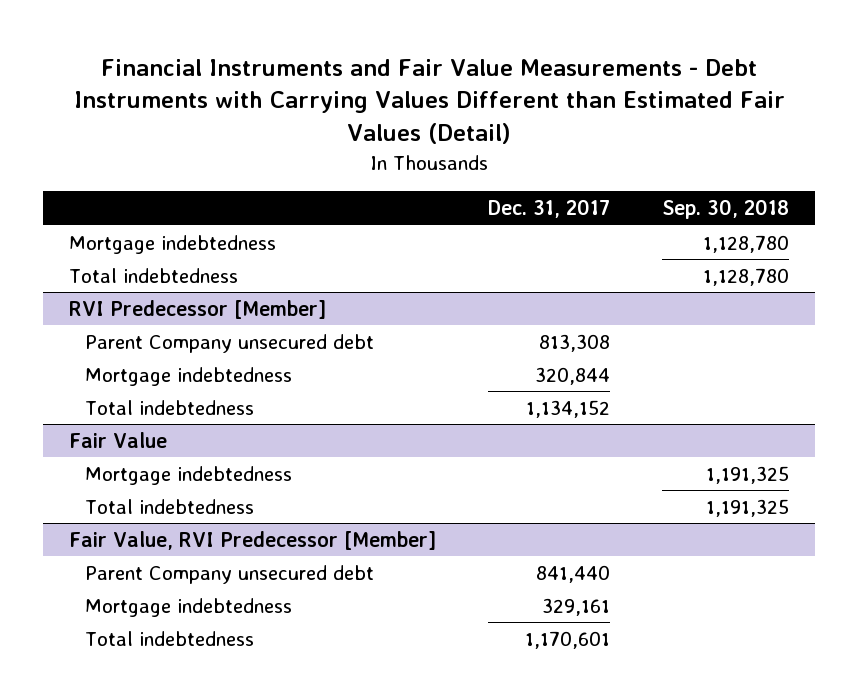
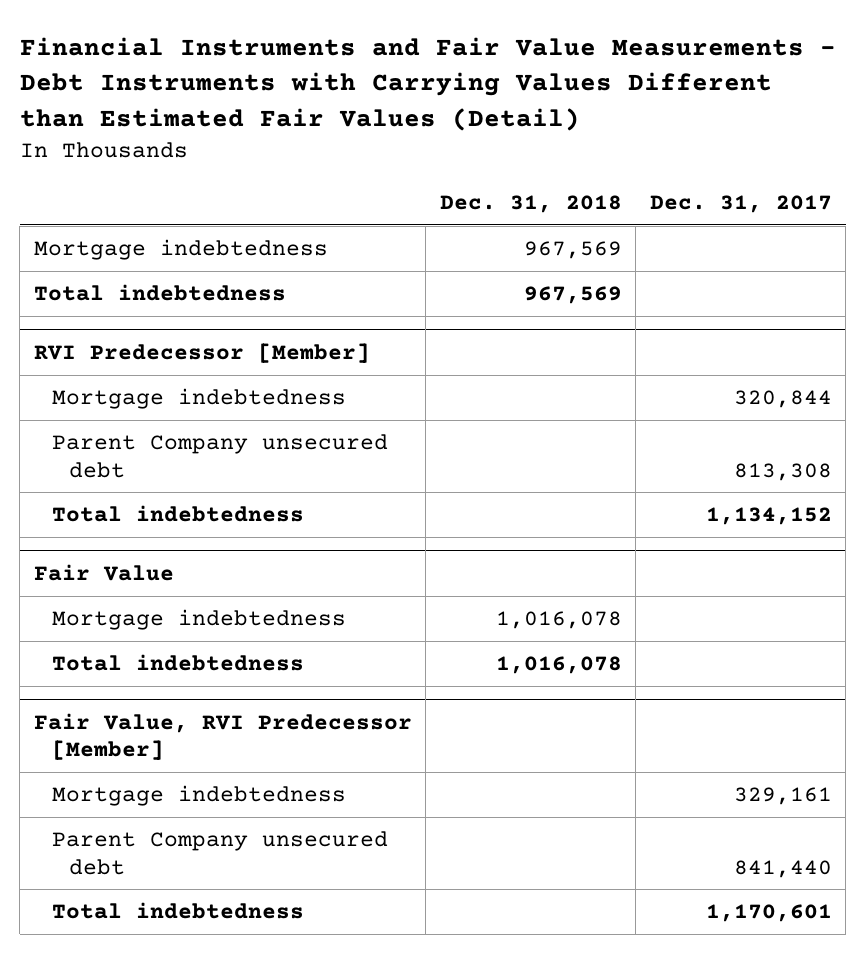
[662,199,790,220] Sep. 30, 2018 -> none
none -> [439,194,622,213] Dec. 31, 2018
[84,333,374,353] Parent Company unsecured debt -> [51,434,388,478] Parent Company unsecured debt
[84,564,374,584] Parent Company unsecured debt -> [51,831,388,875] Parent Company unsecured debt

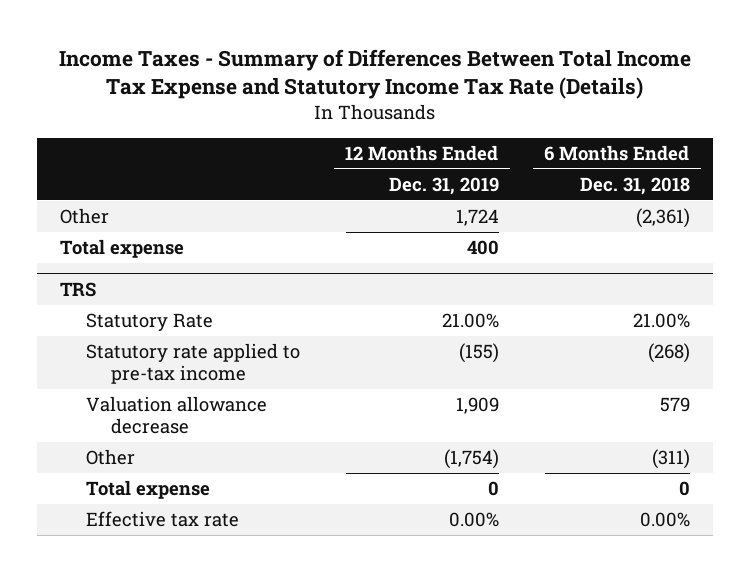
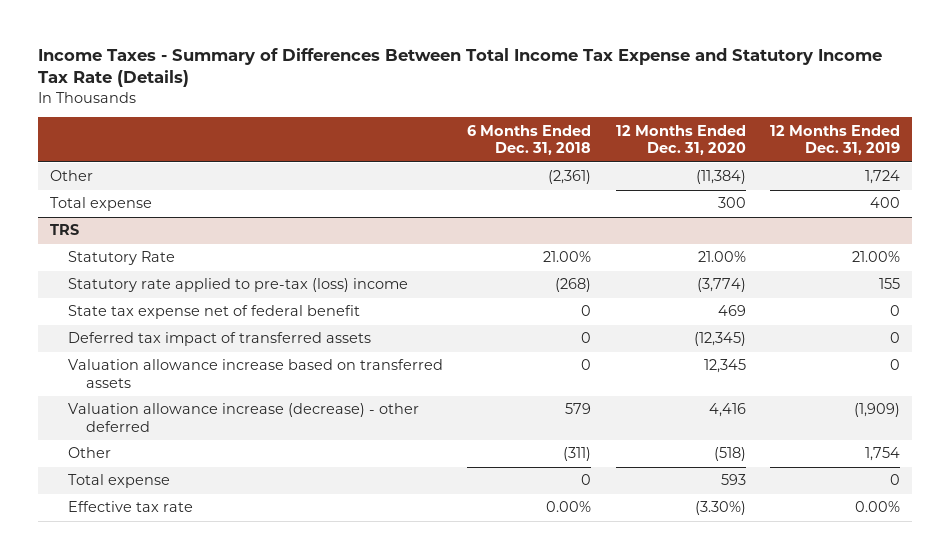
none -> [615,124,746,156] 12 Months Ended Dec. 31, 2020
[85,343,300,384] Statutory rate applied to pre-tax income -> [68,278,409,293] Statutory rate applied to pre-tax (loss) income
[458,343,499,364] (155) -> [879,278,901,290] 155
none -> [68,305,361,320] State tax expense net of federal benefit
none -> [68,332,372,347] Deferred tax impact of transferred assets
none -> [68,359,444,388] Valuation allowance increase based on transferred assets
[85,396,267,434] Valuation allowance decrease -> [68,403,420,432] Valuation allowance increase (decrease) - other deferred
[455,397,499,415] 1,909 -> [854,403,901,418] (1,909)
[443,449,499,470] (1,754) -> [865,447,901,462] 1,754

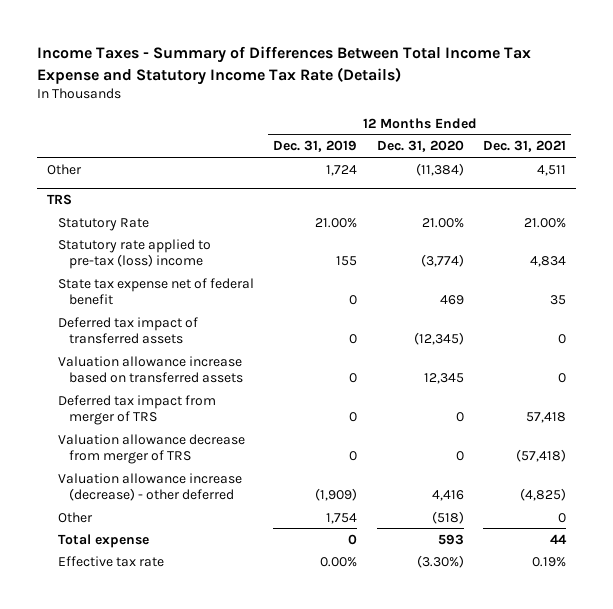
[467,124,592,156] 6 Months Ended Dec. 31, 2018 -> none
none -> [483,140,567,153] Dec. 31, 2021
[50,197,153,212] Total expense -> none
none -> [57,394,216,425] Deferred tax impact from merger of TRS
none -> [57,433,245,464] Valuation allowance decrease from merger of TRS

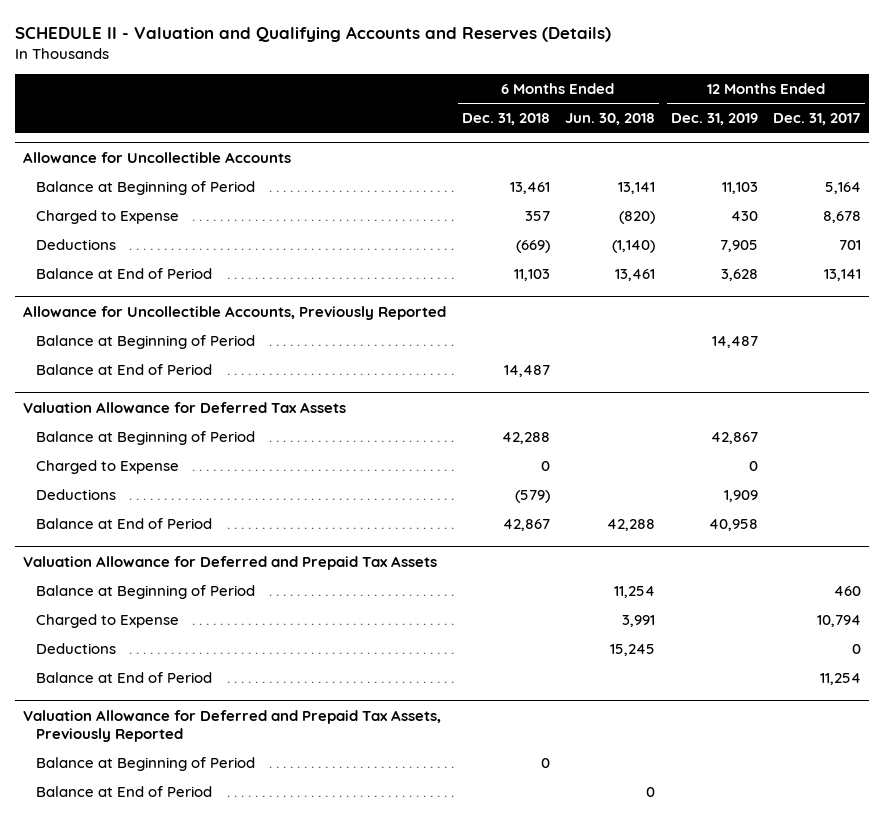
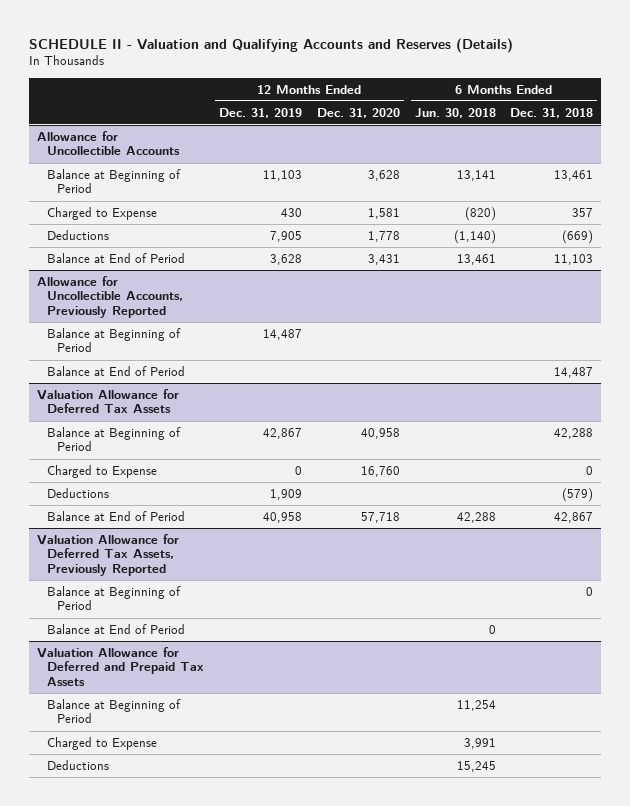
[773,113,862,126] Dec. 31, 2017 -> none
none -> [316,107,400,118] Dec. 31, 2020
none -> [36,533,179,577] Valuation Allowance for Deferred Tax Assets, Previously Reported
none -> [47,585,182,611] Balance at Beginning of Period
none -> [47,623,186,634] Balance at End of Period
[35,672,212,684] Balance at End of Period -> none
[23,709,442,742] Valuation Allowance for Deferred and Prepaid Tax Assets, Previously Reported -> none
[35,757,255,772] Balance at Beginning of Period -> none
[35,786,212,798] Balance at End of Period -> none

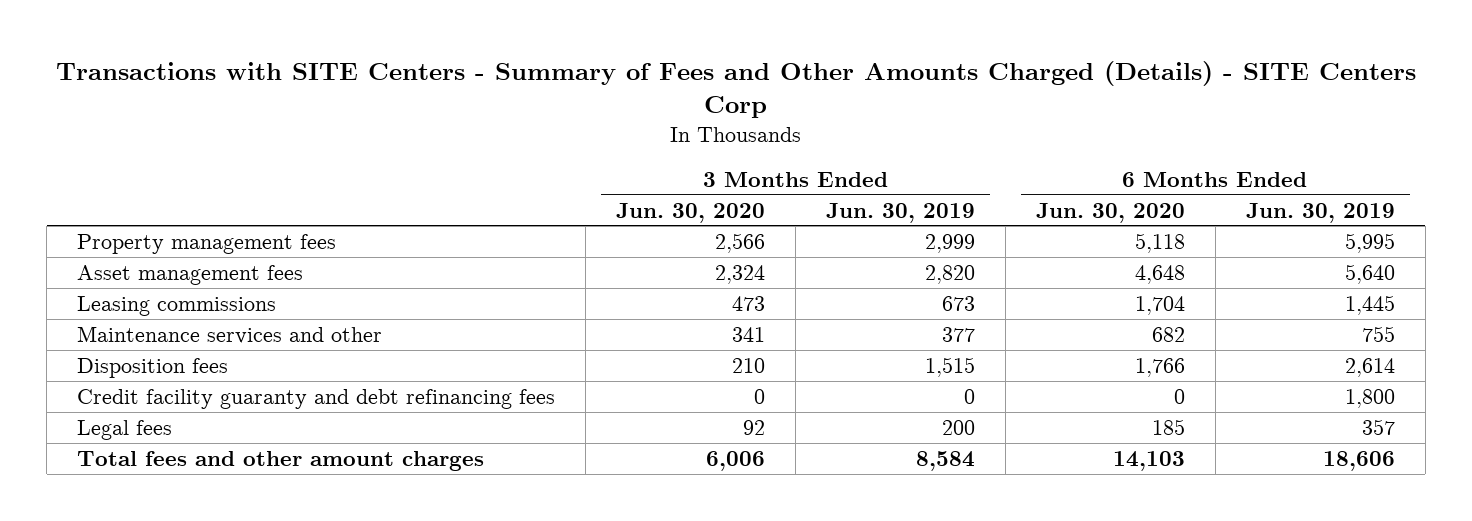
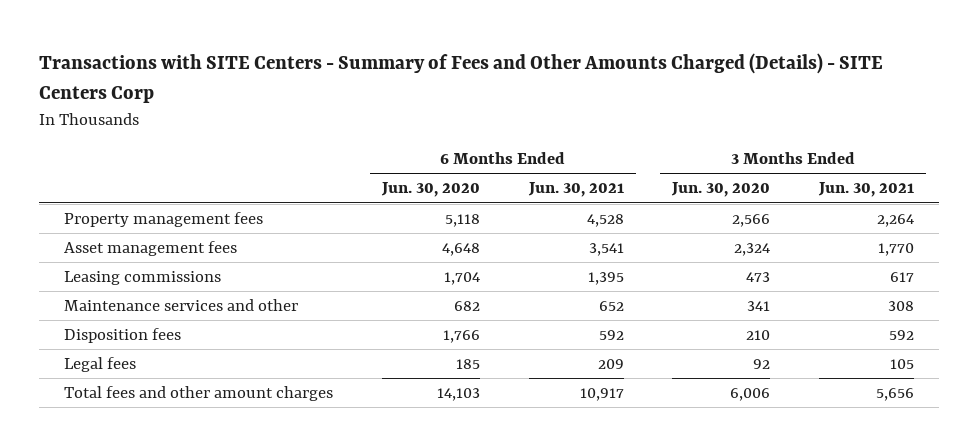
[826,202,976,223] Jun. 30, 2019 -> none
[1245,202,1395,223] Jun. 30, 2019 -> none
none -> [527,182,624,198] Jun. 30, 2021
none -> [818,182,915,198] Jun. 30, 2021
[77,388,556,409] Credit facility guaranty and debt refinancing fees -> none

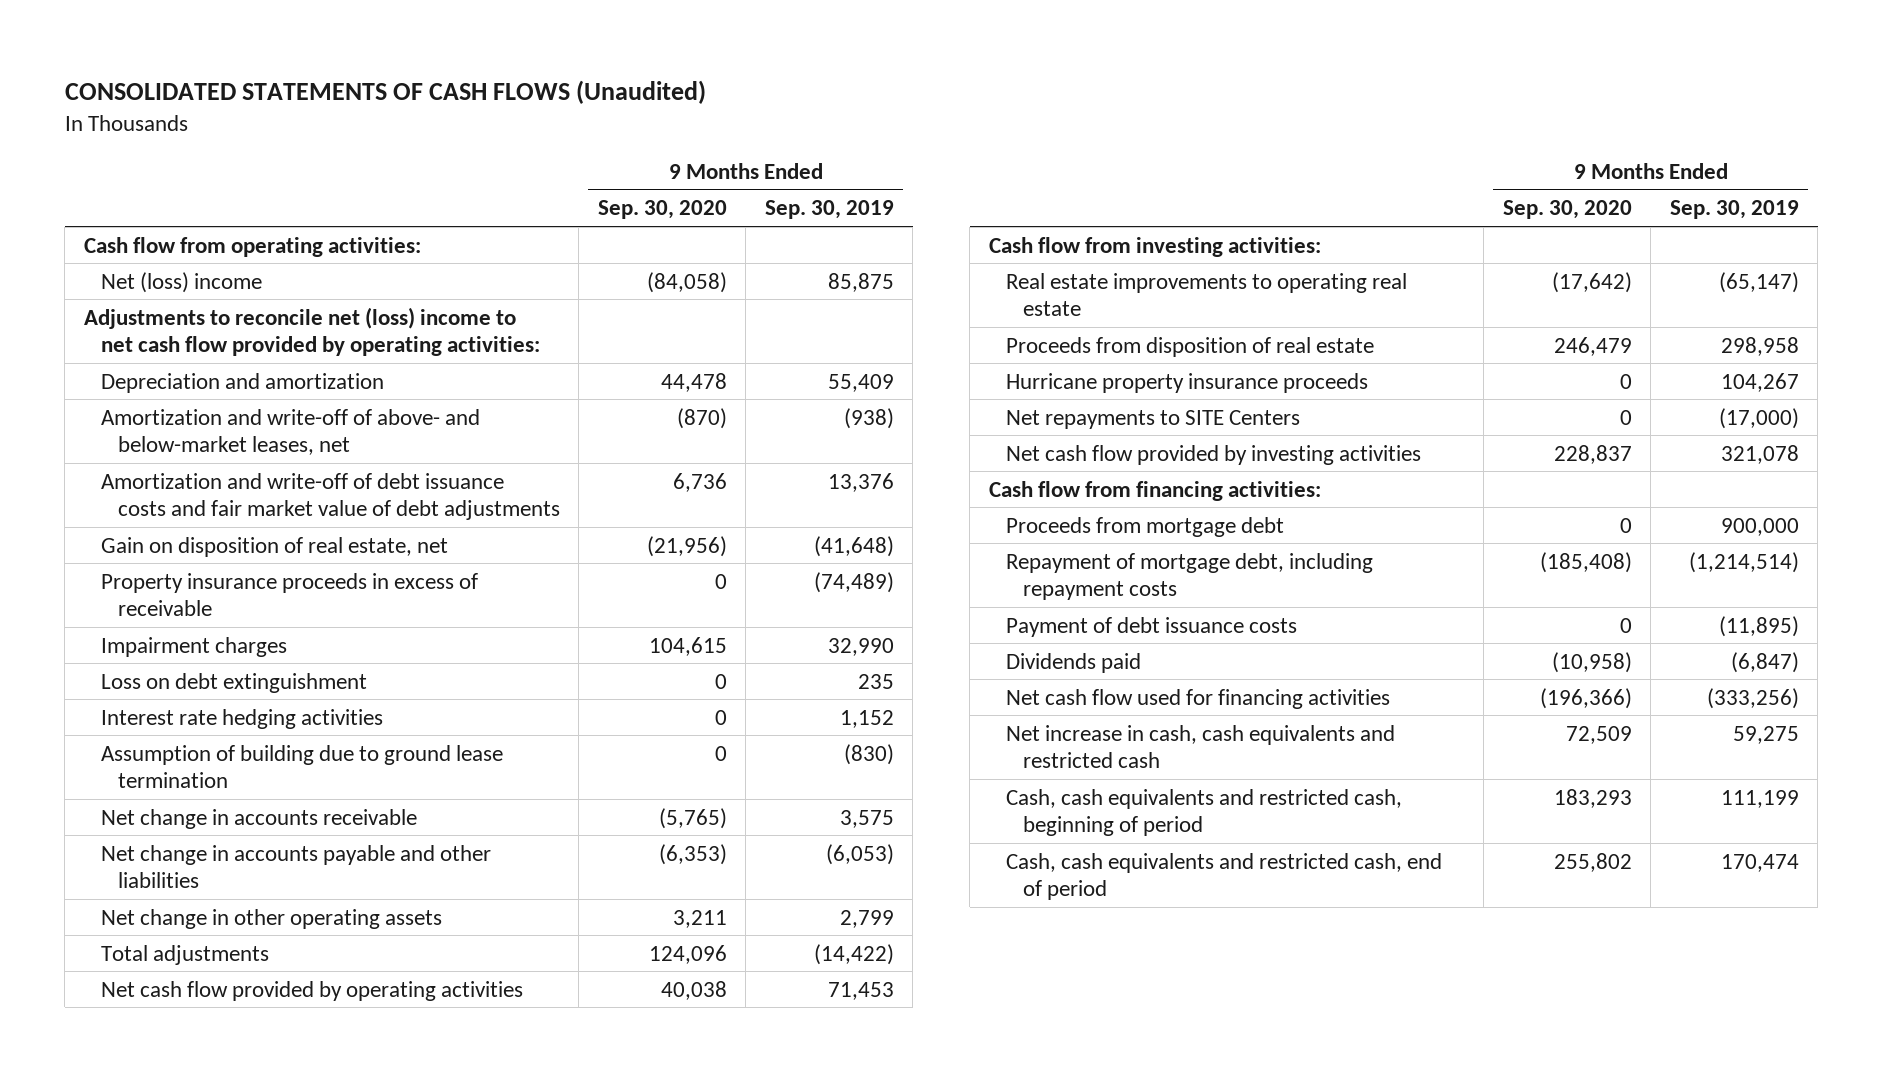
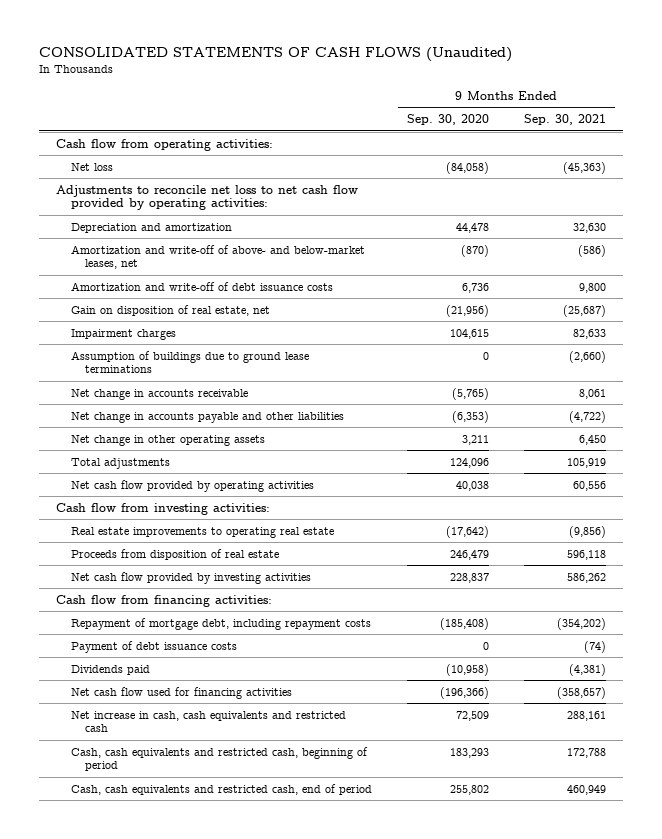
[764,200,894,220] Sep. 30, 2019 -> none
none -> [523,114,606,126] Sep. 30, 2021
[100,271,262,293] Net (loss) income -> [70,162,113,171] Net loss
[83,306,540,356] Adjustments to reconcile net (loss) income to net cash flow provided by operating activities: -> [56,184,359,211] Adjustments to reconcile net loss to net cash flow provided by operating activities:
[100,472,560,520] Amortization and write-off of debt issuance costs and fair market value of debt adjustments -> [70,281,333,291] Amortization and write-off of debt issuance costs
[100,572,478,616] Property insurance proceeds in excess of receivable -> none
[100,672,367,693] Loss on debt extinguishment -> none
[100,708,383,729] Interest rate hedging activities -> none
[100,744,503,788] Assumption of building due to ground lease termination -> [70,350,309,374] Assumption of buildings due to ground lease terminations
[1005,372,1368,393] Hurricane property insurance proceeds -> none
[1005,409,1300,429] Net repayments to SITE Centers -> none
[1005,516,1284,537] Proceeds from mortgage debt -> none

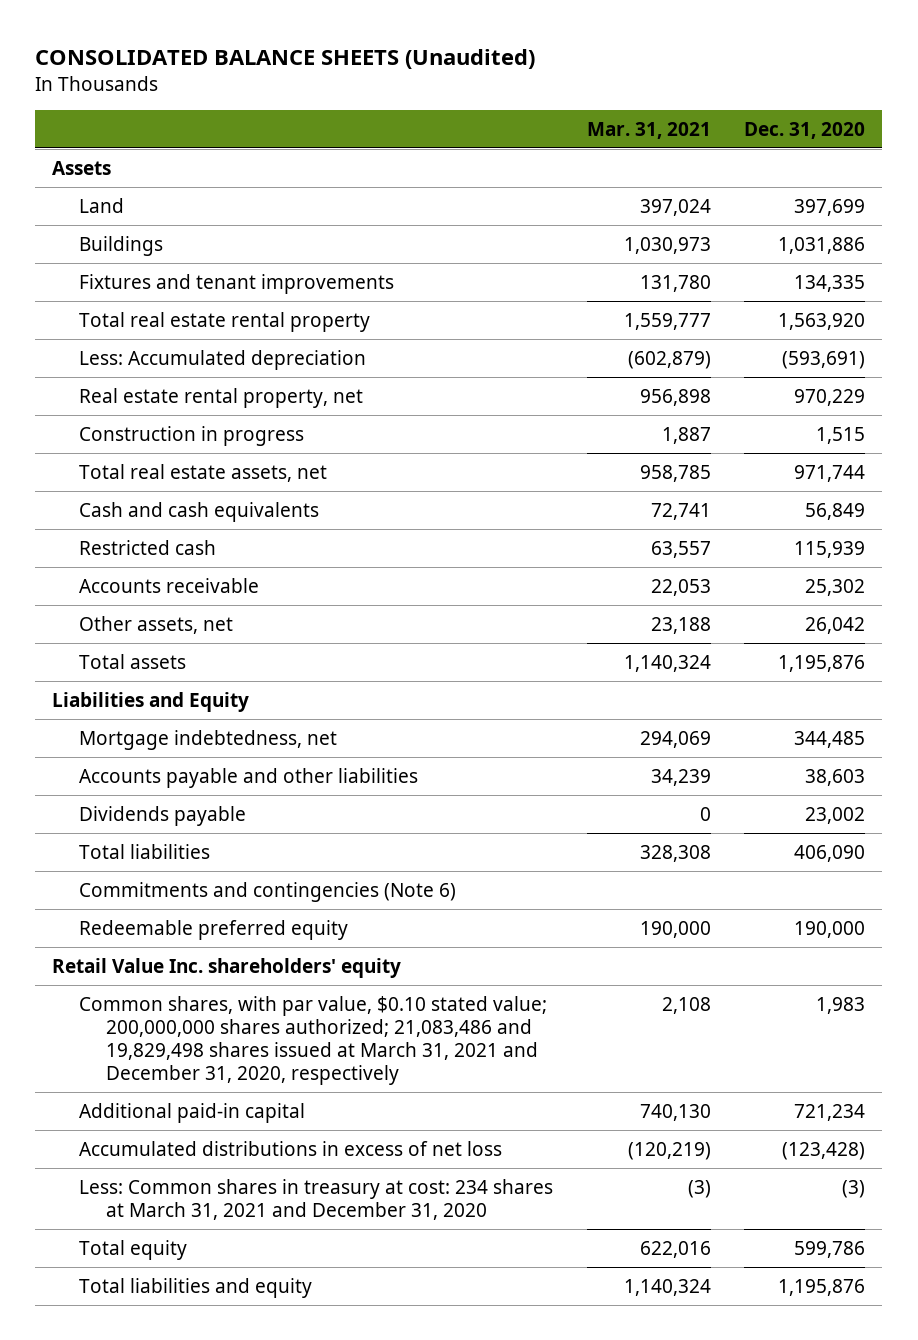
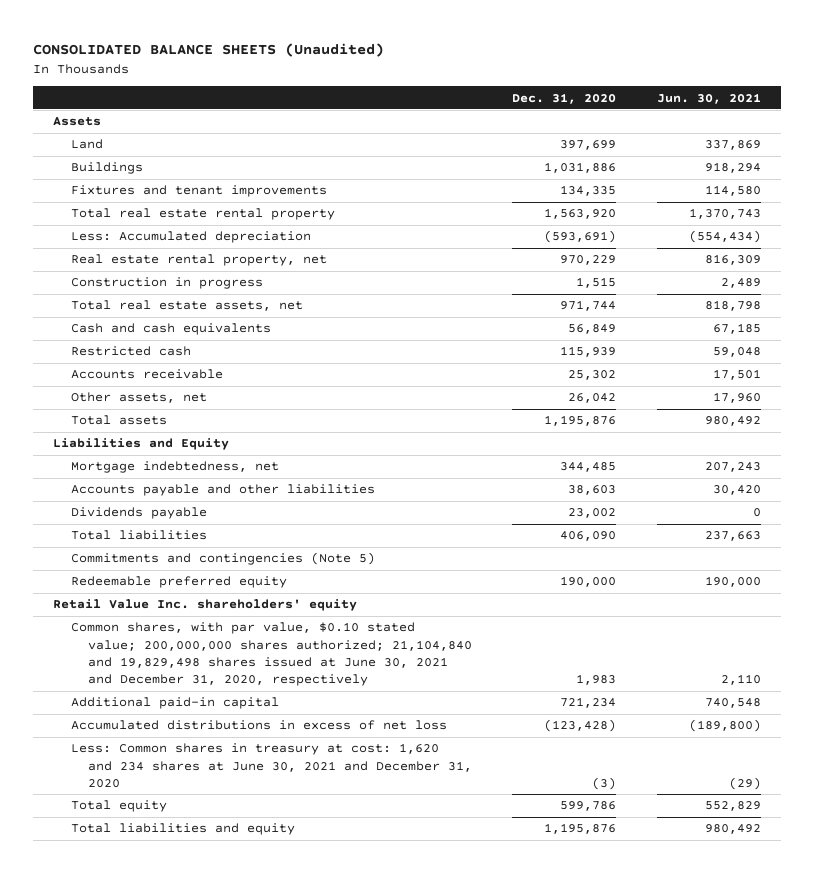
[586,121,711,139] Mar. 31, 2021 -> none
none -> [656,92,761,104] Jun. 30, 2021
[78,881,456,902] Commitments and contingencies (Note 6) -> [70,552,375,566] Commitments and contingencies (Note 5)
[78,995,547,1086] Common shares, with par value, $0.10 stated value; 200,000,000 shares authorized; 21,083,486 and 19,829,498 shares issued at March 31, 2021 and December 31, 2020, respectively -> [70,622,472,687] Common shares, with par value, $0.10 stated value; 200,000,000 shares authorized; 21,104,840 and 19,829,498 shares issued at June 30, 2021 and December 31, 2020, respectively
[78,1178,553,1220] Less: Common shares in treasury at cost: 234 shares at March 31, 2021 and December 31, 2020 -> [70,743,472,789] Less: Common shares in treasury at cost: 1,620 and 234 shares at June 30, 2021 and December 31, 2020

